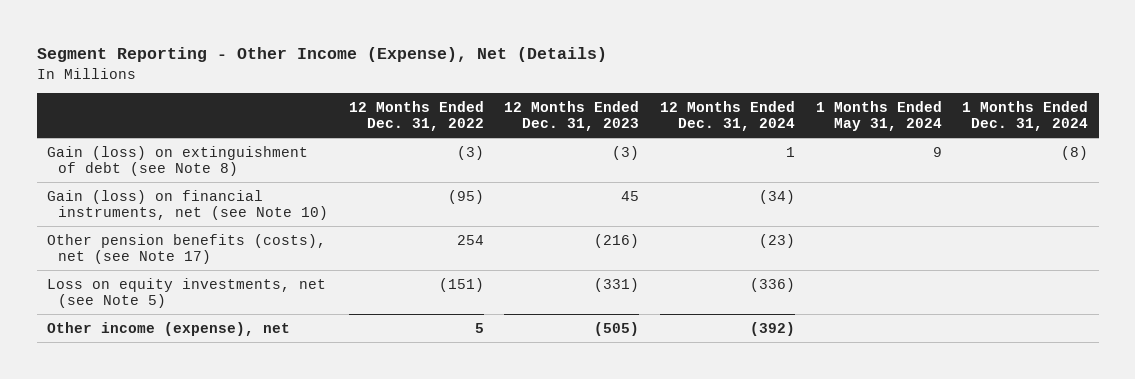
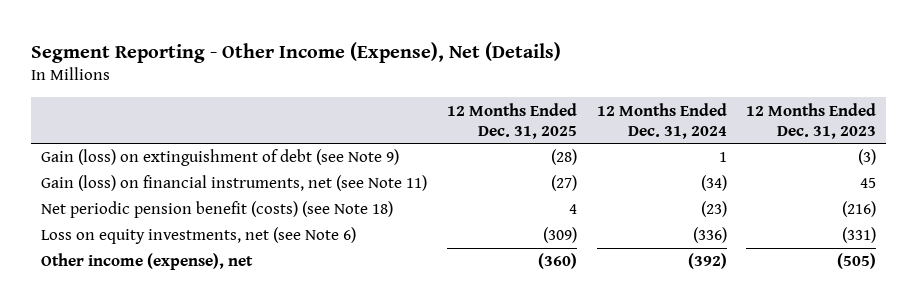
[348,100,484,132] 12 Months Ended Dec. 31, 2022 -> none
[815,100,942,132] 1 Months Ended May 31, 2024 -> none
[962,100,1089,132] 1 Months Ended Dec. 31, 2024 -> none
none -> [447,102,578,139] 12 Months Ended Dec. 31, 2025
[46,145,308,177] Gain (loss) on extinguishment of debt (see Note 8) -> [41,149,400,167] Gain (loss) on extinguishment of debt (see Note 9)
[46,189,328,221] Gain (loss) on financial instruments, net (see Note 10) -> [41,175,428,192] Gain (loss) on financial instruments, net (see Note 11)
[46,233,326,265] Other pension benefits (costs), net (see Note 17) -> [41,201,394,219] Net periodic pension benefit (costs) (see Note 18)
[46,277,326,309] Loss on equity investments, net (see Note 5) -> [41,227,357,245] Loss on equity investments, net (see Note 6)

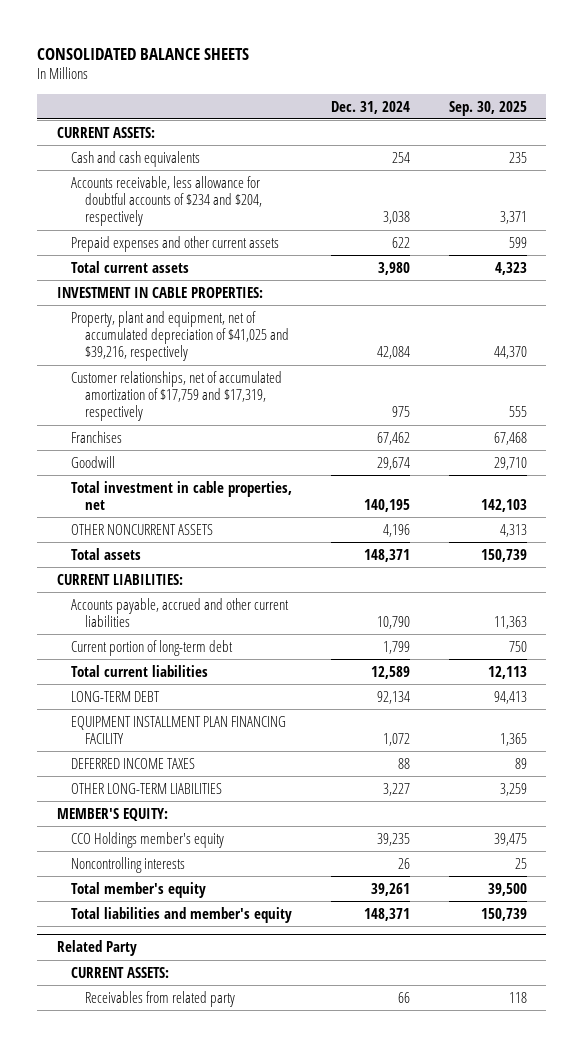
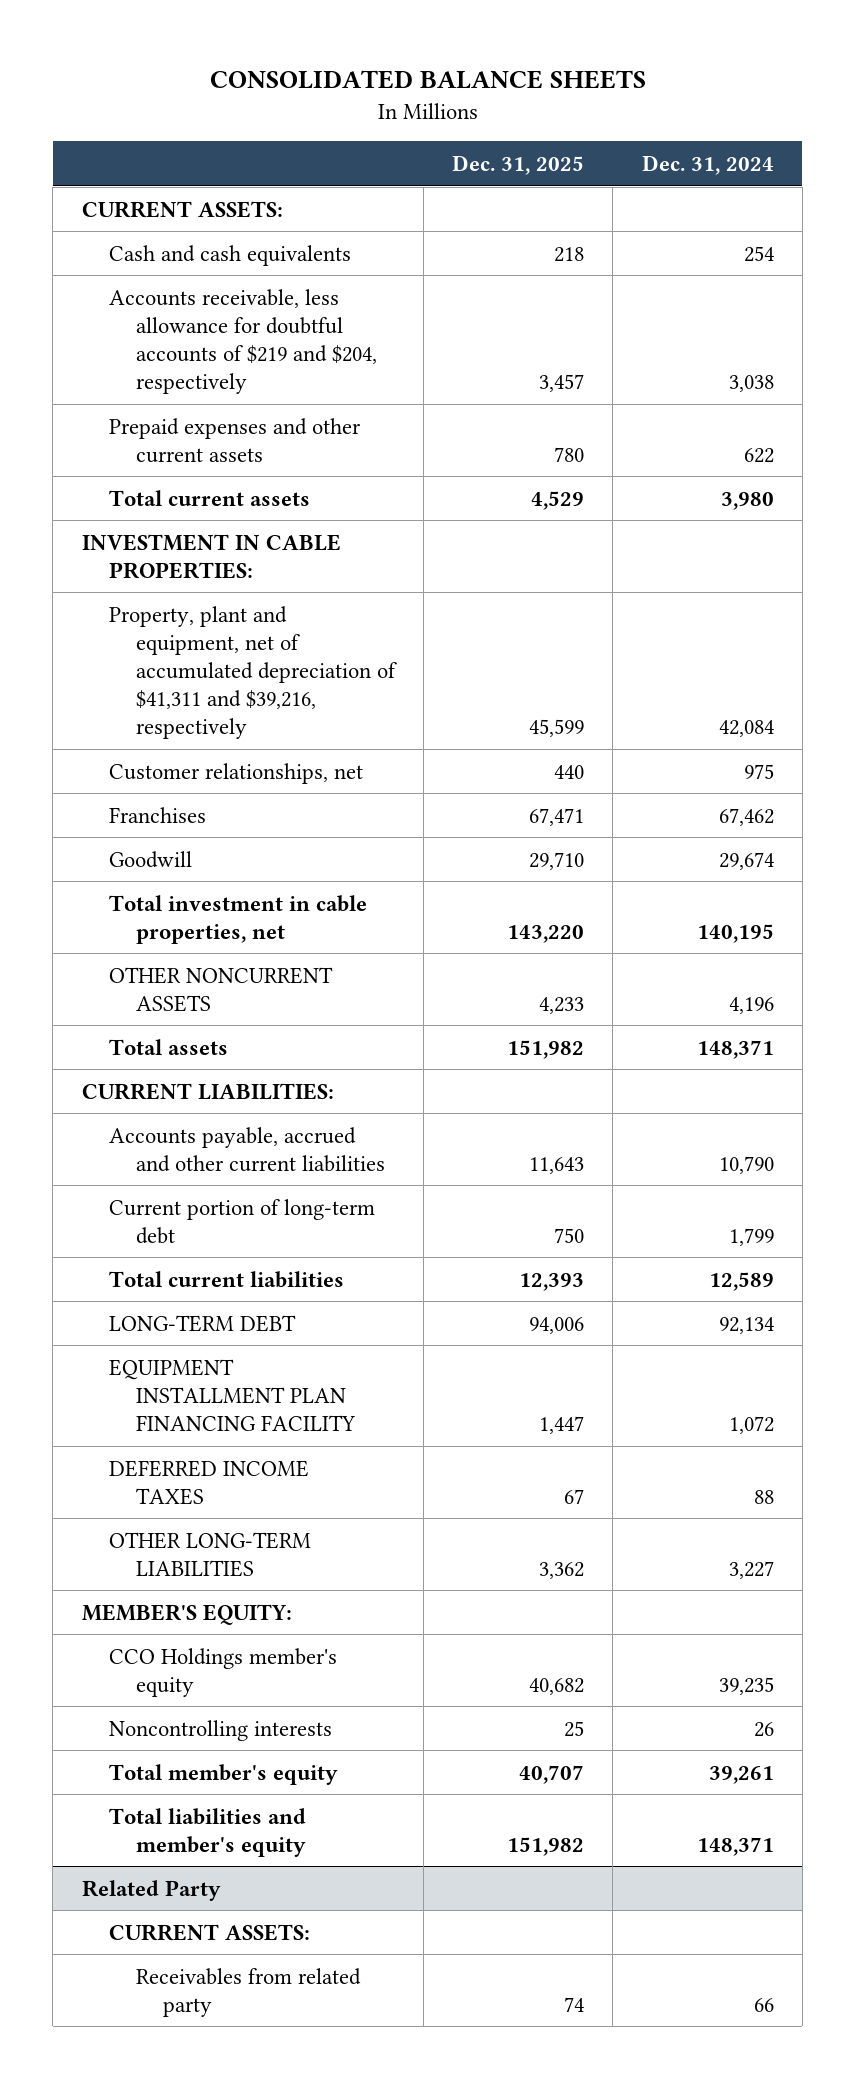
[448,100,527,116] Sep. 30, 2025 -> none
none -> [452,154,585,175] Dec. 31, 2025
[71,175,263,227] Accounts receivable, less allowance for doubtful accounts of $234 and $204, respectively -> [108,288,377,394] Accounts receivable, less allowance for doubtful accounts of $219 and $204, respectively
[71,310,290,362] Property, plant and equipment, net of accumulated depreciation of $41,025 and $39,216, respectively -> [108,605,397,739] Property, plant and equipment, net of accumulated depreciation of $41,311 and $39,216, respectively
[71,370,283,422] Customer relationships, net of accumulated amortization of $17,759 and $17,319, respectively -> [108,762,363,784] Customer relationships, net

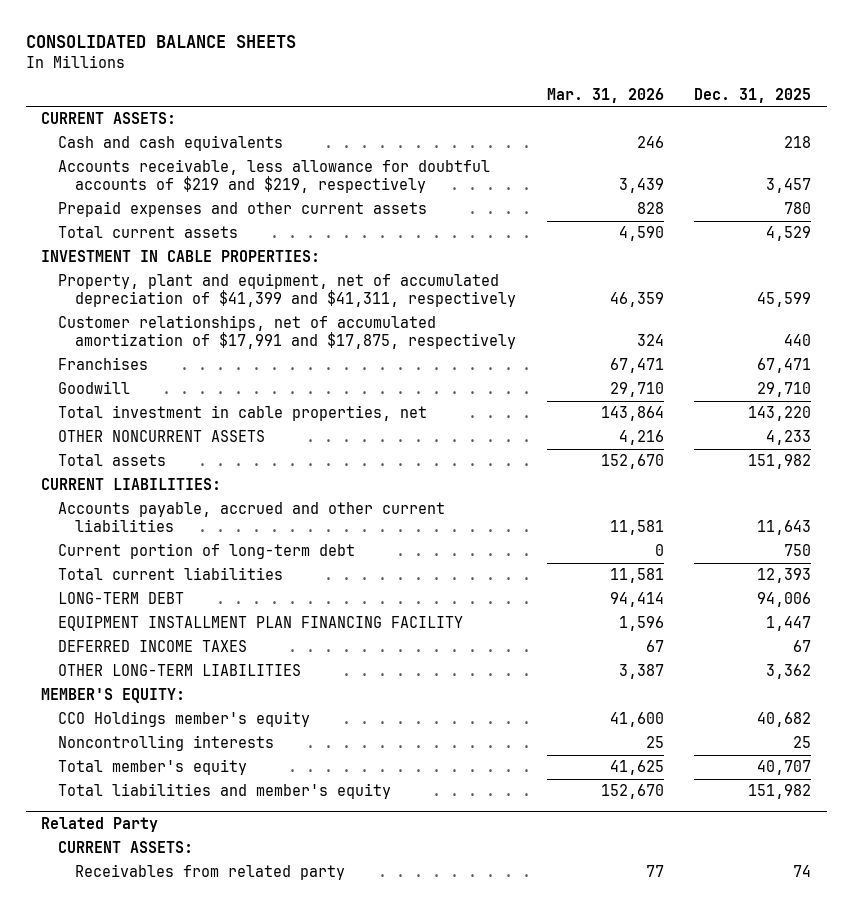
[641,154,774,175] Dec. 31, 2024 -> none
none -> [546,87,664,103] Mar. 31, 2026
[108,288,377,394] Accounts receivable, less allowance for doubtful accounts of $219 and $204, respectively -> [57,159,490,194] Accounts receivable, less allowance for doubtful accounts of $219 and $219, respectively
[108,605,397,739] Property, plant and equipment, net of accumulated depreciation of $41,311 and $39,216, respectively -> [57,273,516,308] Property, plant and equipment, net of accumulated depreciation of $41,399 and $41,311, respectively
[108,762,363,784] Customer relationships, net -> [57,315,516,350] Customer relationships, net of accumulated amortization of $17,991 and $17,875, respectively

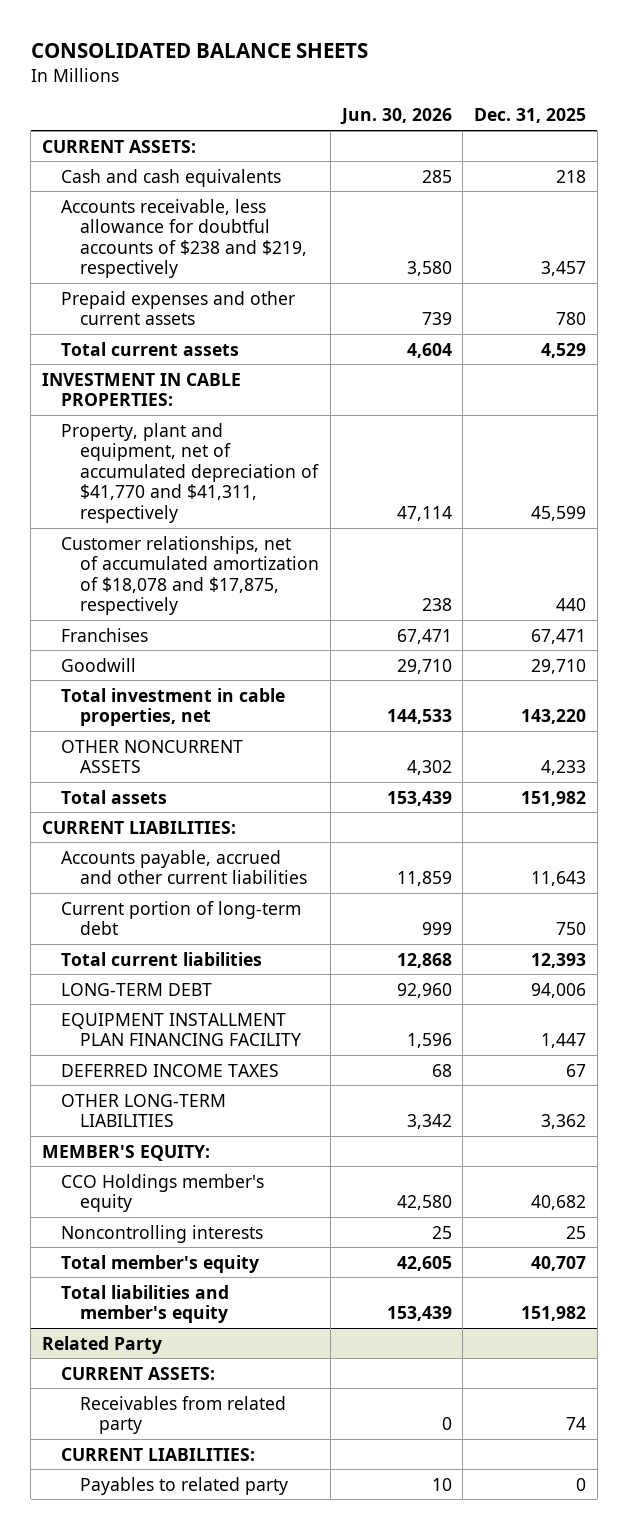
[546,87,664,103] Mar. 31, 2026 -> none
none -> [339,108,452,126] Jun. 30, 2026
[57,159,490,194] Accounts receivable, less allowance for doubtful accounts of $219 and $219, respectively -> [61,198,308,279] Accounts receivable, less allowance for doubtful accounts of $238 and $219, respectively
[57,273,516,308] Property, plant and equipment, net of accumulated depreciation of $41,399 and $41,311, respectively -> [61,422,320,523] Property, plant and equipment, net of accumulated depreciation of $41,770 and $41,311, respectively
[57,315,516,350] Customer relationships, net of accumulated amortization of $17,991 and $17,875, respectively -> [61,535,320,616] Customer relationships, net of accumulated amortization of $18,078 and $17,875, respectively
none -> [61,1447,256,1461] CURRENT LIABILITIES:
none -> [80,1476,289,1495] Payables to related party

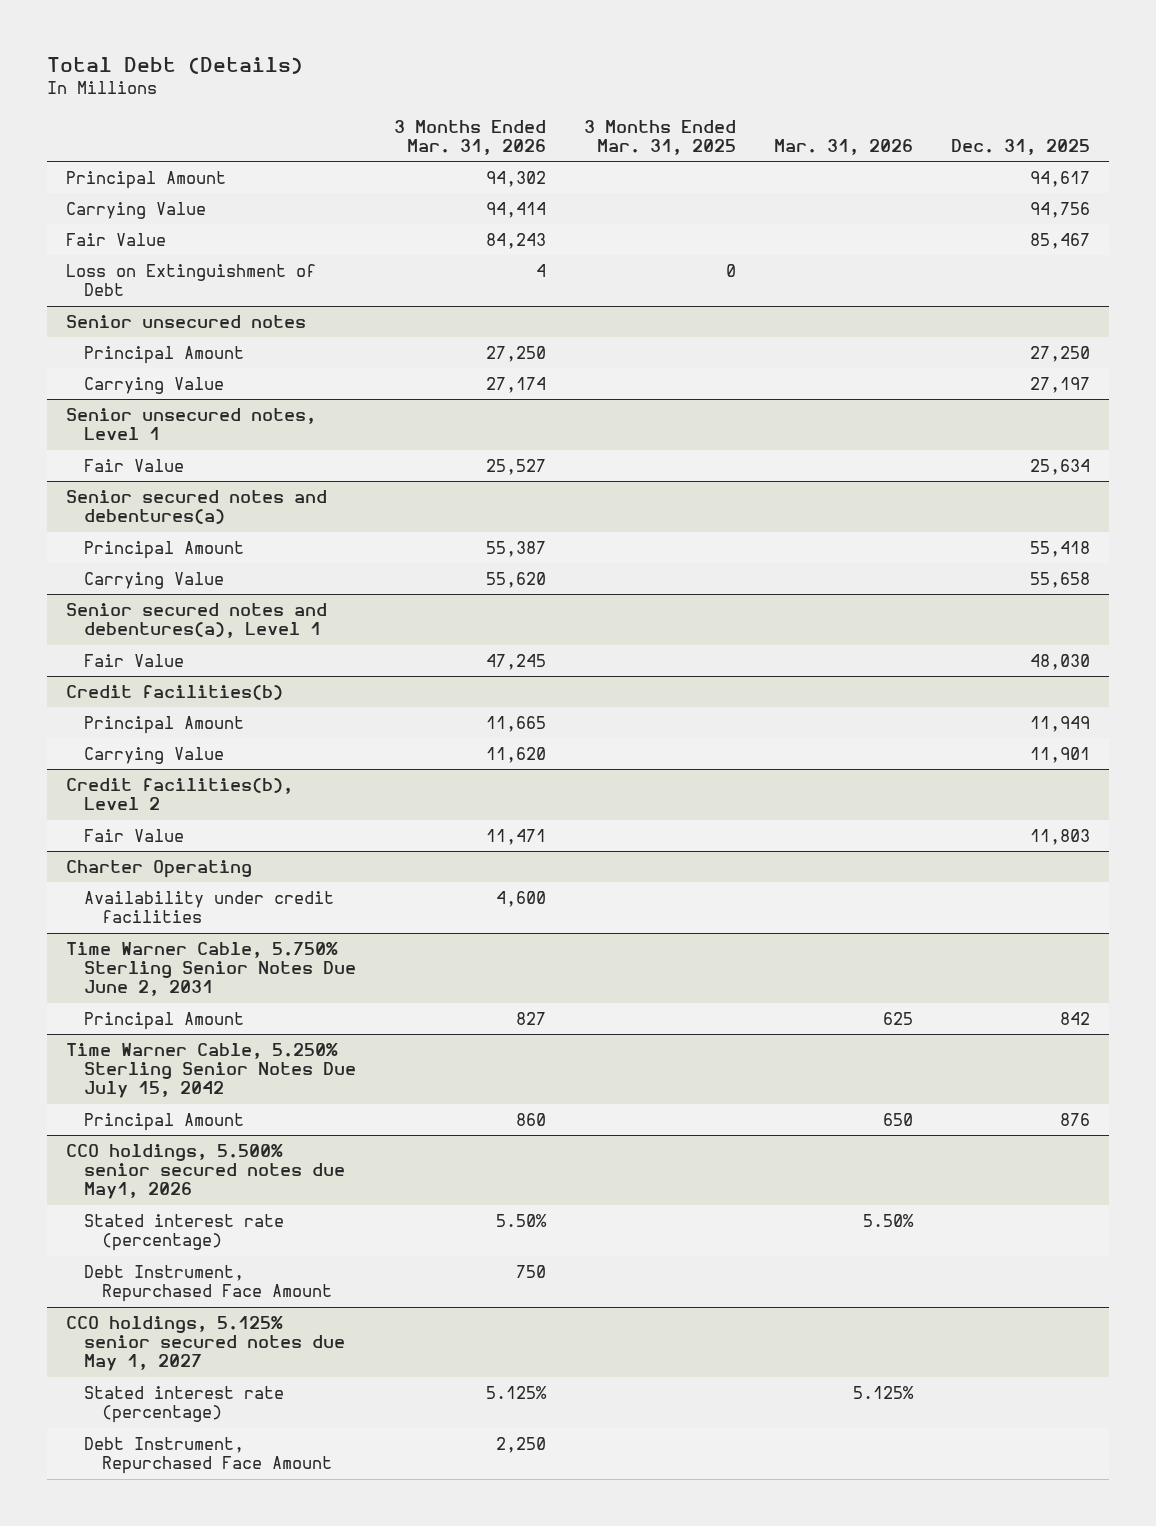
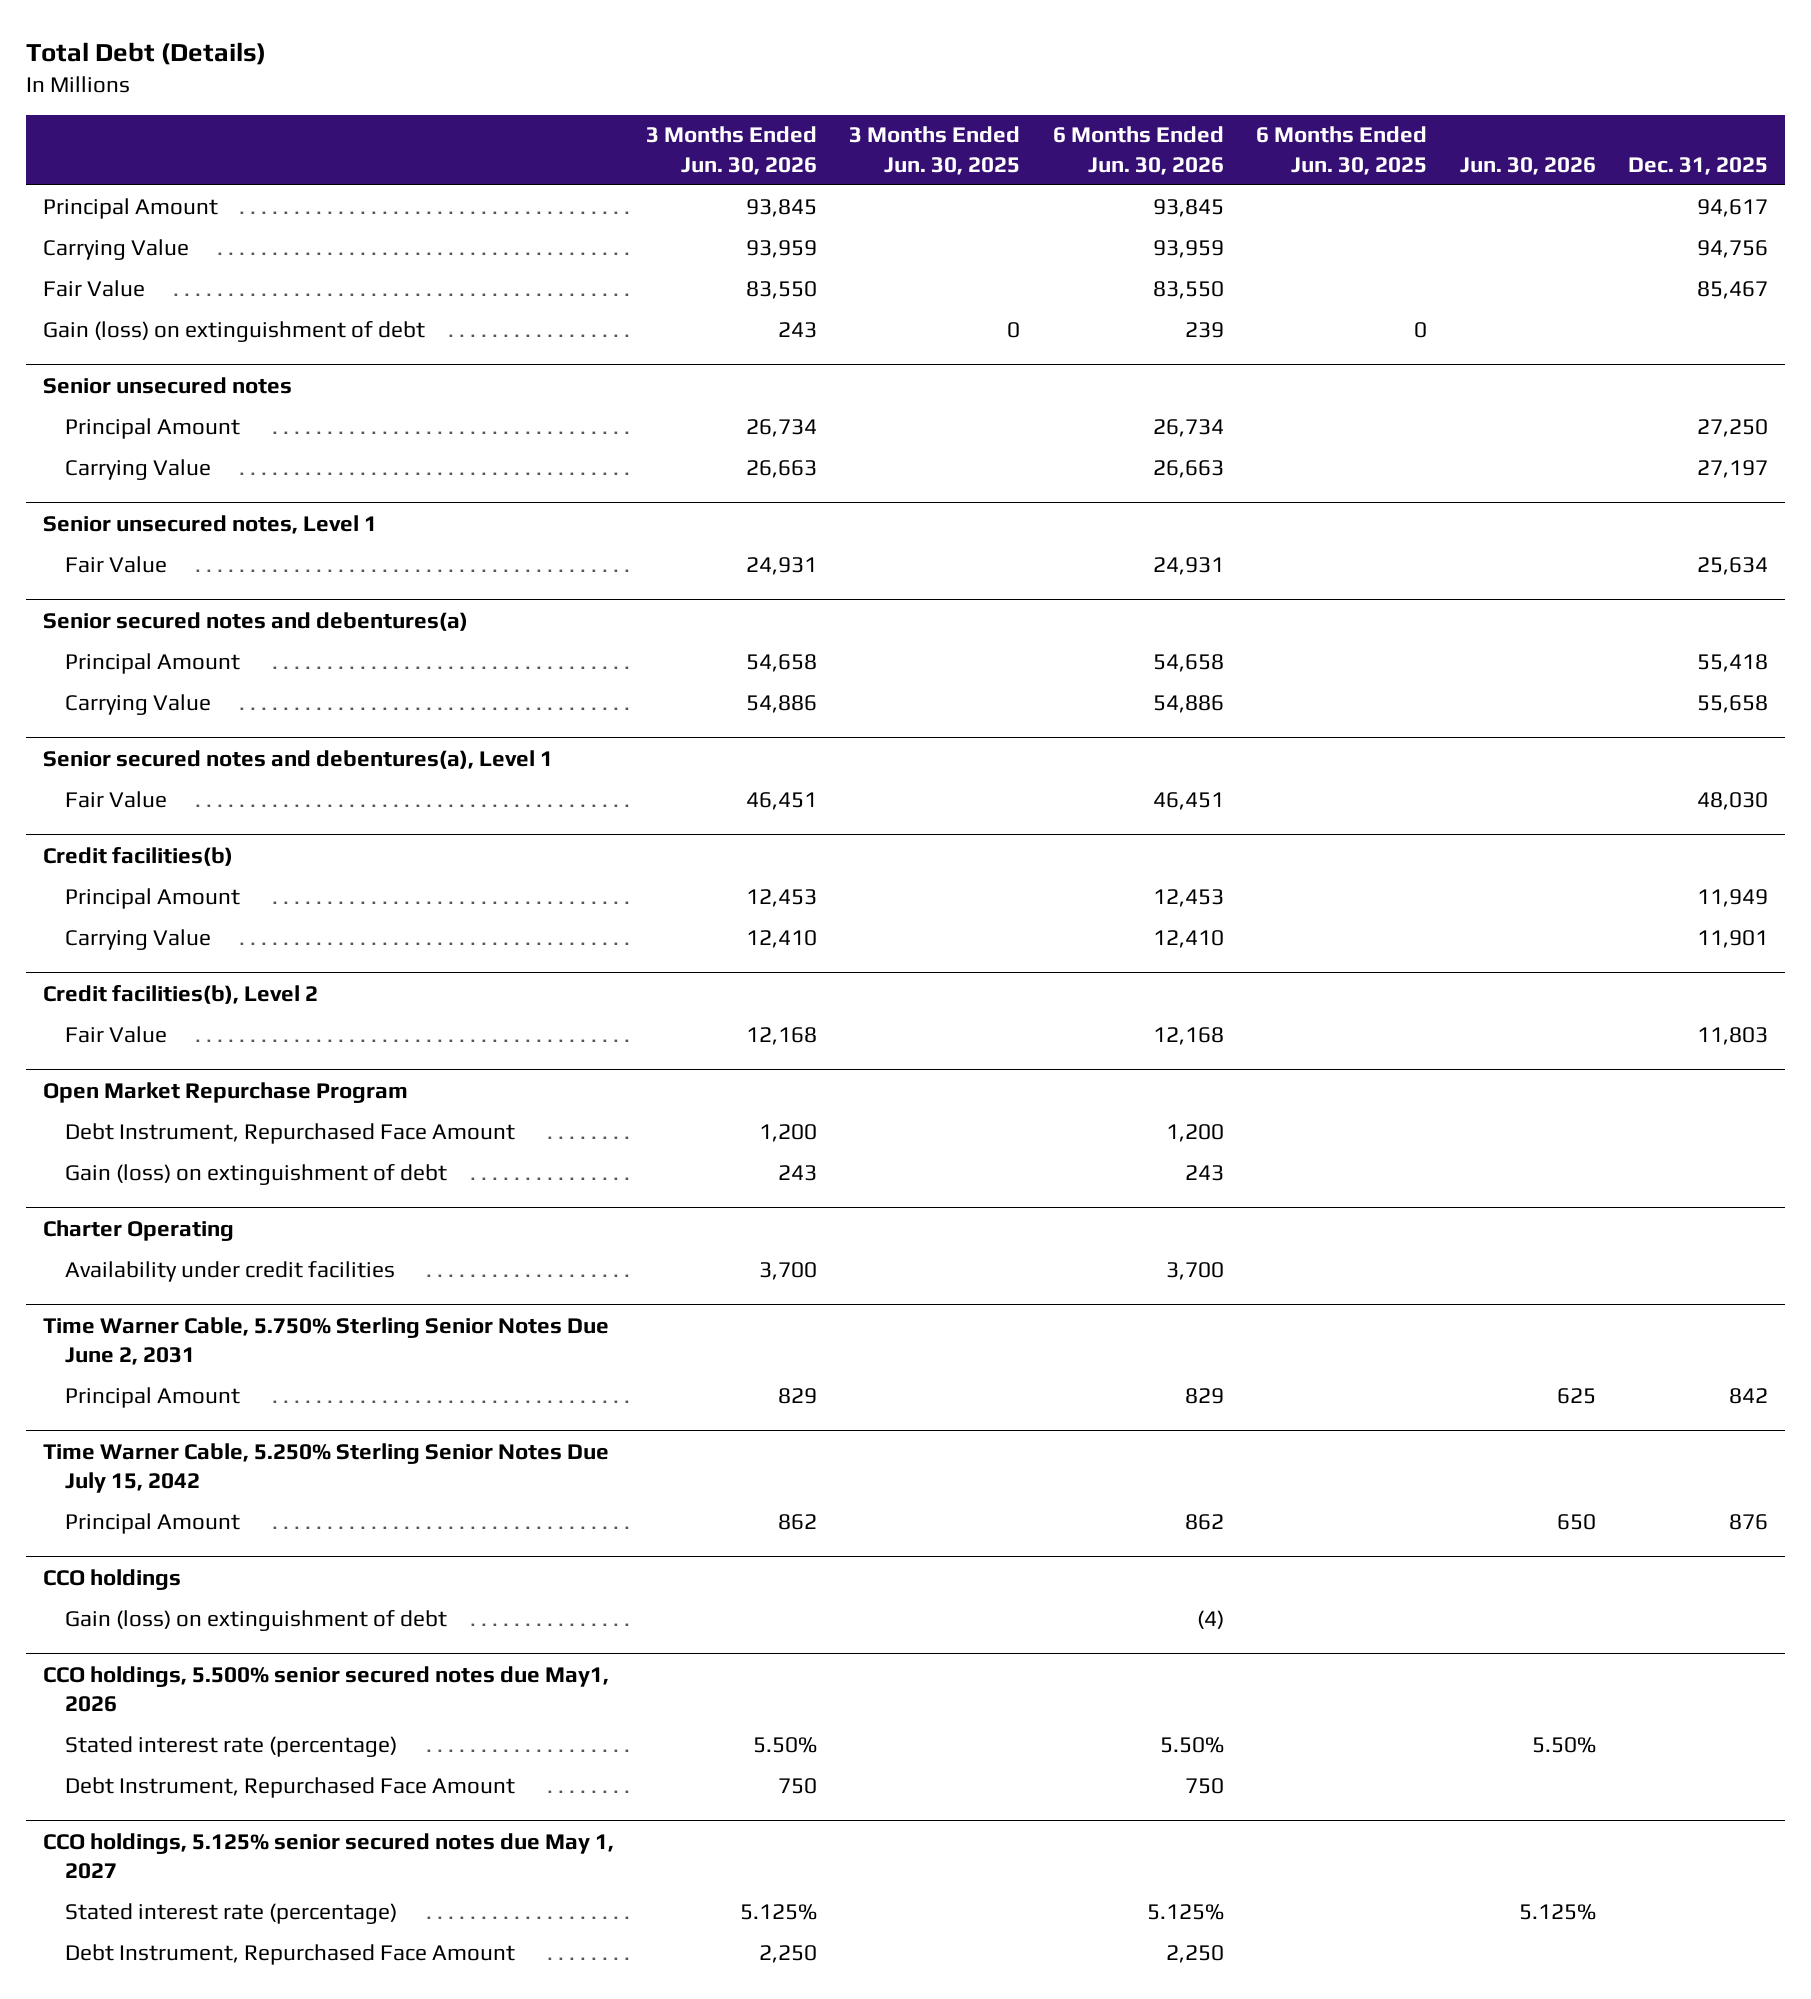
[394,119,547,155] 3 Months Ended Mar. 31, 2026 -> none
[584,119,737,155] 3 Months Ended Mar. 31, 2025 -> none
[774,138,914,155] Mar. 31, 2026 -> none
none -> [645,126,817,175] 3 Months Ended Jun. 30, 2026
none -> [849,126,1021,175] 3 Months Ended Jun. 30, 2025
none -> [1052,126,1224,175] 6 Months Ended Jun. 30, 2026
none -> [1256,126,1428,175] 6 Months Ended Jun. 30, 2025
none -> [1459,156,1596,175] Jun. 30, 2026
[65,263,316,297] Loss on Extinguishment of Debt -> [42,320,425,342] Gain (loss) on extinguishment of debt
none -> [42,1081,408,1103] Open Market Repurchase Program
none -> [64,1122,515,1144] Debt Instrument, Repurchased Face Amount
none -> [64,1163,447,1185] Gain (loss) on extinguishment of debt
none -> [42,1568,181,1590] CCO holdings
none -> [64,1609,447,1631] Gain (loss) on extinguishment of debt

